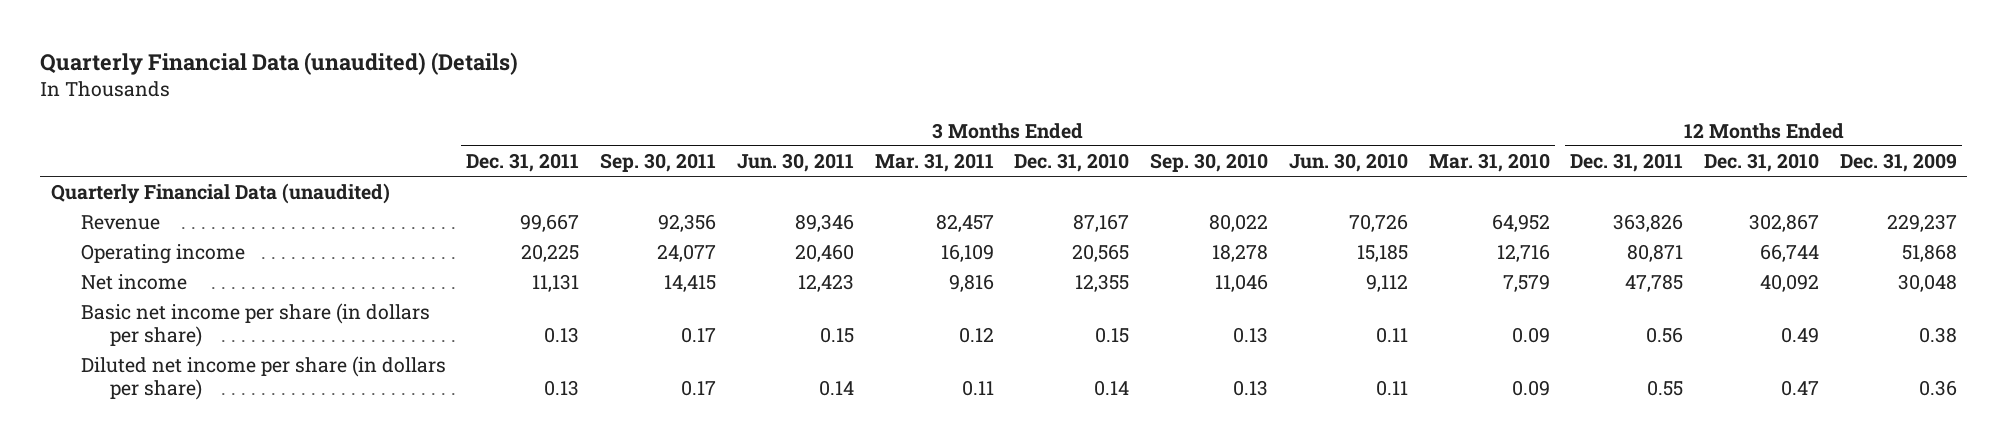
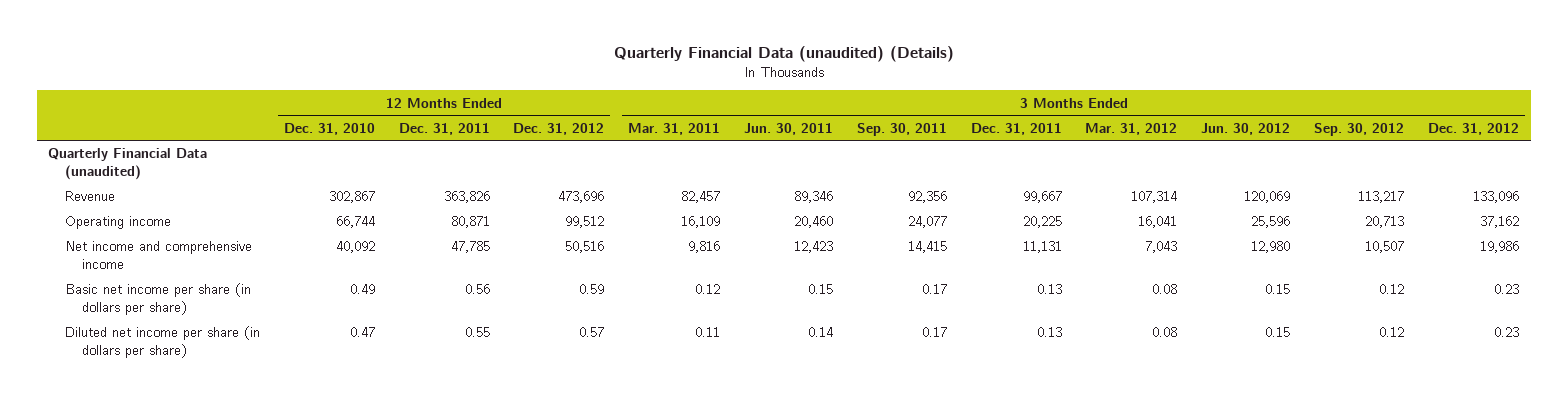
[1014,152,1130,172] Dec. 31, 2010 -> none
[1150,152,1269,172] Sep. 30, 2010 -> none
[1288,152,1408,172] Jun. 30, 2010 -> none
[1428,152,1550,172] Mar. 31, 2010 -> none
[1839,152,1957,172] Dec. 31, 2009 -> none
none -> [513,122,605,135] Dec. 31, 2012
none -> [1085,122,1178,135] Mar. 31, 2012
none -> [1201,122,1291,135] Jun. 30, 2012
none -> [1314,122,1405,136] Sep. 30, 2012
none -> [1427,122,1519,135] Dec. 31, 2012
[80,274,187,291] Net income -> [65,241,253,269] Net income and comprehensive income

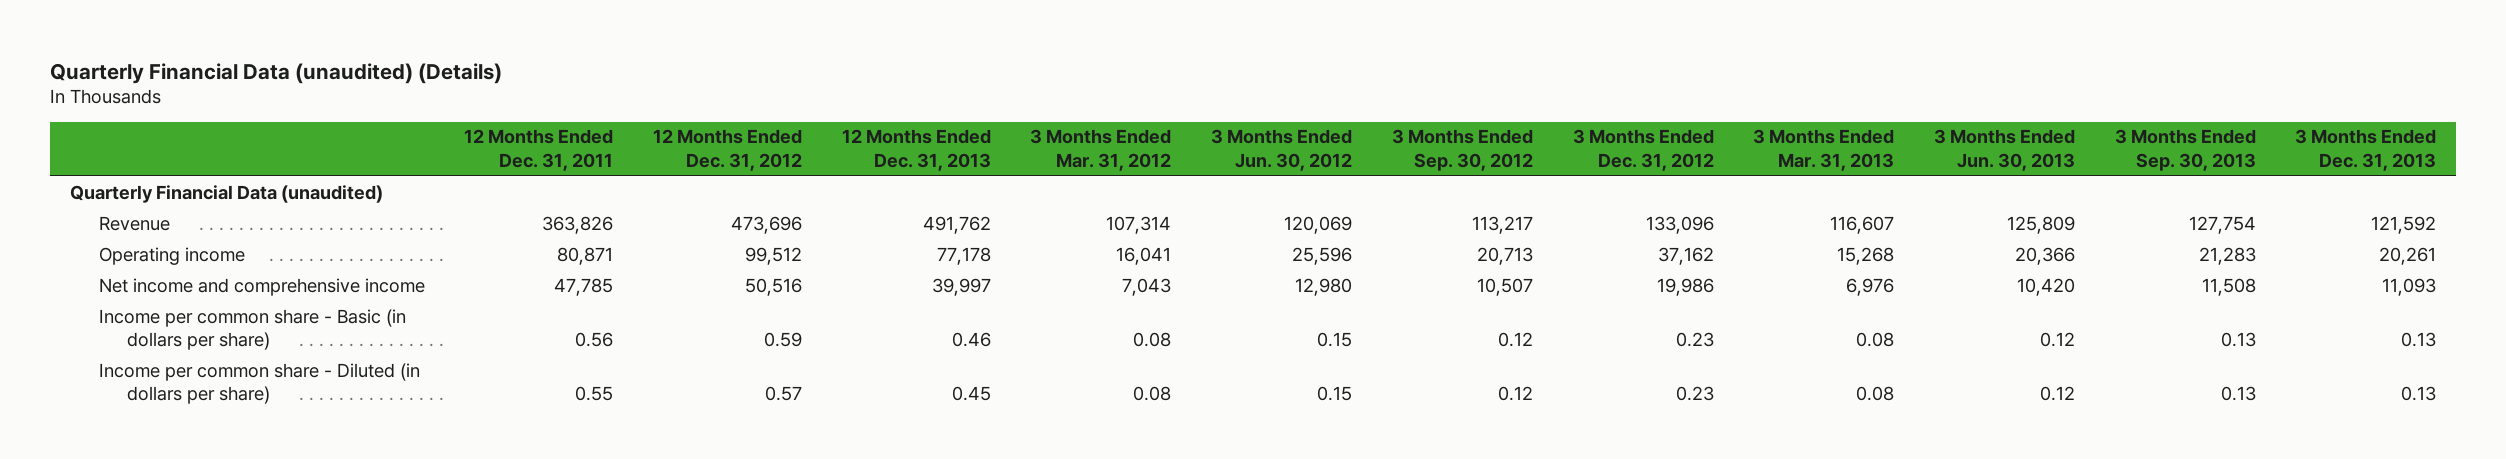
[283,122,375,135] Dec. 31, 2010 -> none
[628,122,721,135] Mar. 31, 2011 -> none
[744,122,834,135] Jun. 30, 2011 -> none
[856,122,947,136] Sep. 30, 2011 -> none
[970,122,1062,135] Dec. 31, 2011 -> none
none -> [841,129,991,171] 12 Months Ended Dec. 31, 2013
none -> [1753,129,1895,171] 3 Months Ended Mar. 31, 2013
none -> [1933,129,2075,171] 3 Months Ended Jun. 30, 2013
none -> [2114,129,2256,171] 3 Months Ended Sep. 30, 2013
none -> [2295,129,2437,171] 3 Months Ended Dec. 31, 2013
[65,283,252,315] Basic net income per share (in dollars per share) -> [98,308,406,351] Income per common share - Basic (in dollars per share)
[65,326,261,358] Diluted net income per share (in dollars per share) -> [98,362,420,405] Income per common share - Diluted (in dollars per share)

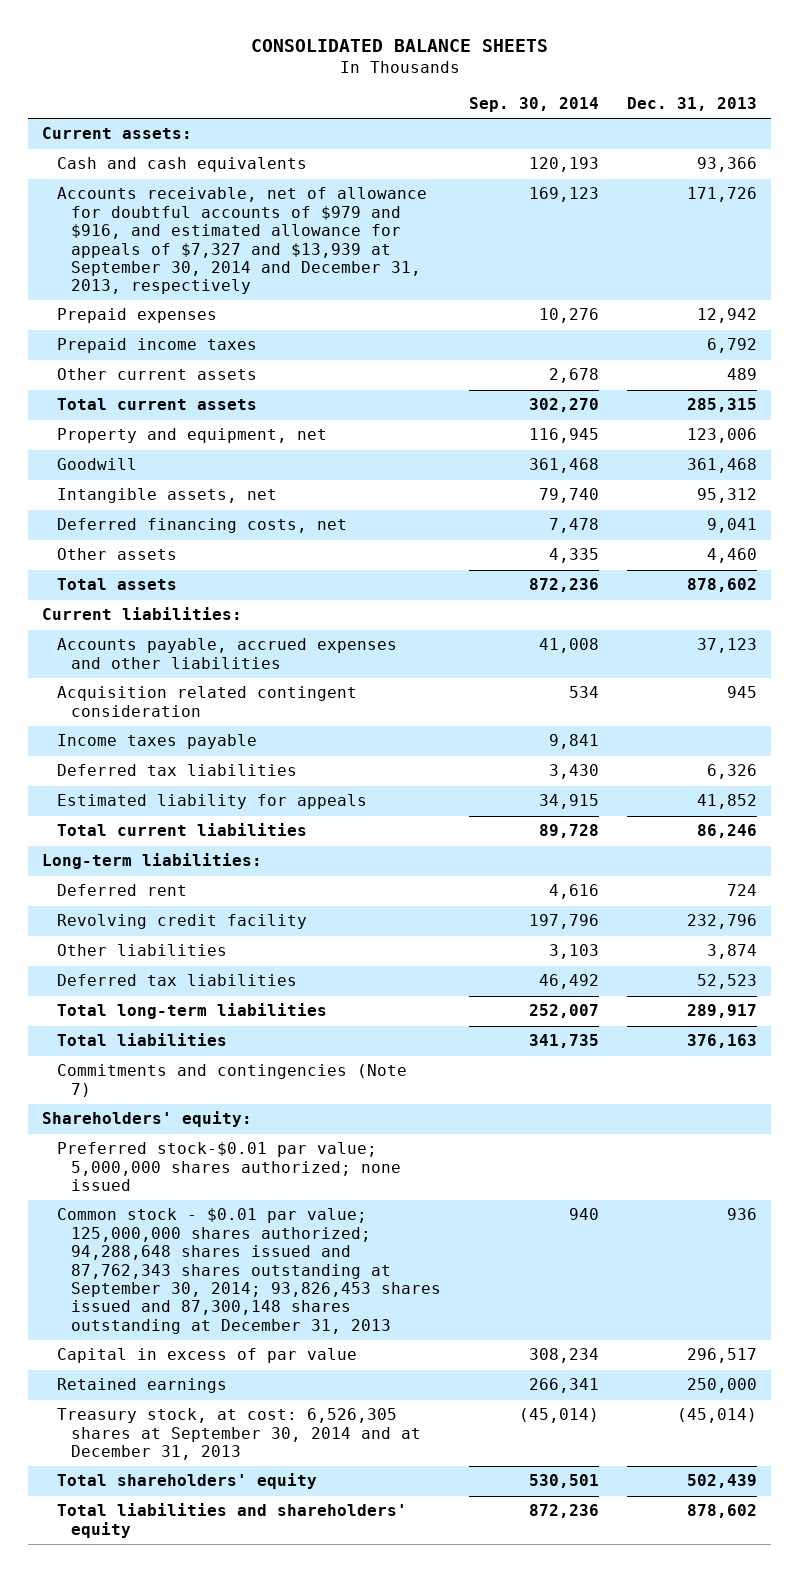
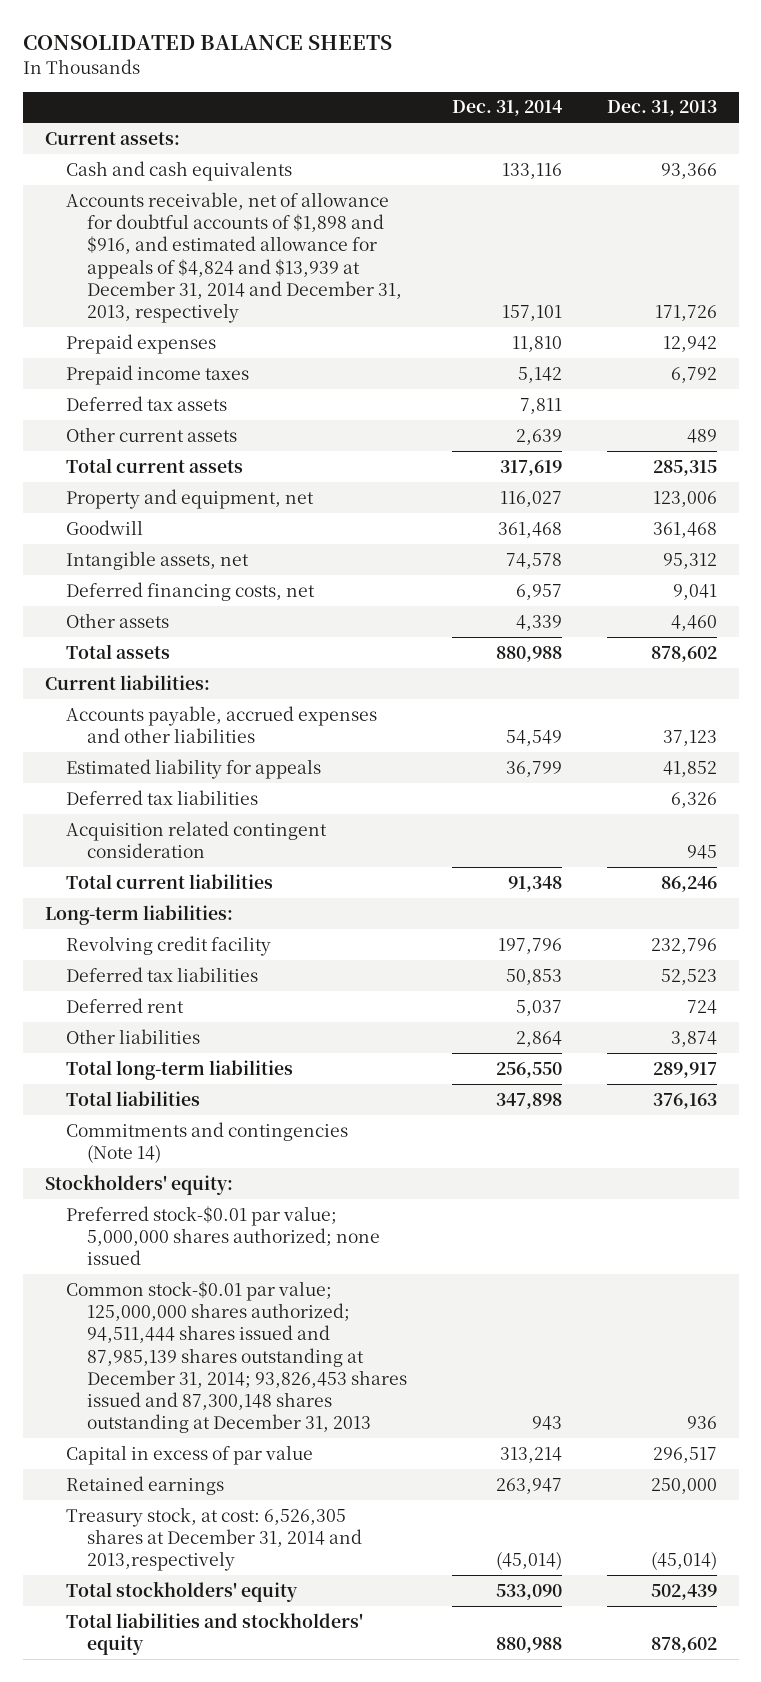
[468,97,599,113] Sep. 30, 2014 -> none
none -> [451,100,562,117] Dec. 31, 2014
[56,187,427,295] Accounts receivable, net of allowance for doubtful accounts of $979 and $916, and estimated allowance for appeals of $7,327 and $13,939 at September 30, 2014 and December 31, 2013, respectively -> [65,191,403,323] Accounts receivable, net of allowance for doubtful accounts of $1,898 and $916, and estimated allowance for appeals of $4,824 and $13,939 at December 31, 2014 and December 31, 2013, respectively
none -> [65,395,227,411] Deferred tax assets
[56,734,257,750] Income taxes payable -> none
[56,764,297,777] Deferred tax liabilities -> [65,789,258,805] Deferred tax liabilities
[56,686,357,717] Acquisition related contingent consideration -> [65,820,327,859] Acquisition related contingent consideration
[56,884,187,897] Deferred rent -> [65,997,184,1013] Deferred rent
[56,944,227,957] Other liabilities -> [65,1028,200,1044] Other liabilities
[56,1064,407,1097] Commitments and contingencies (Note 7) -> [65,1121,348,1164] Commitments and contingencies (Note 14)
[42,1111,253,1128] Shareholders' equity: -> [44,1173,233,1195] Stockholders' equity:
[56,1208,441,1334] Common stock - $0.01 par value; 125,000,000 shares authorized; 94,288,648 shares issued and 87,762,343 shares outstanding at September 30, 2014; 93,826,453 shares issued and 87,300,148 shares outstanding at December 31, 2013 -> [65,1280,408,1434] Common stock-$0.01 par value; 125,000,000 shares authorized; 94,511,444 shares issued and 87,985,139 shares outstanding at December 31, 2014; 93,826,453 shares issued and 87,300,148 shares outstanding at December 31, 2013
[56,1408,421,1461] Treasury stock, at cost: 6,526,305 shares at September 30, 2014 and at December 31, 2013 -> [65,1506,363,1572] Treasury stock, at cost: 6,526,305 shares at December 31, 2014 and 2013,respectively
[56,1473,317,1490] Total shareholders' equity -> [65,1580,298,1602] Total stockholders' equity
[56,1503,407,1538] Total liabilities and shareholders' equity -> [65,1611,363,1656] Total liabilities and stockholders' equity

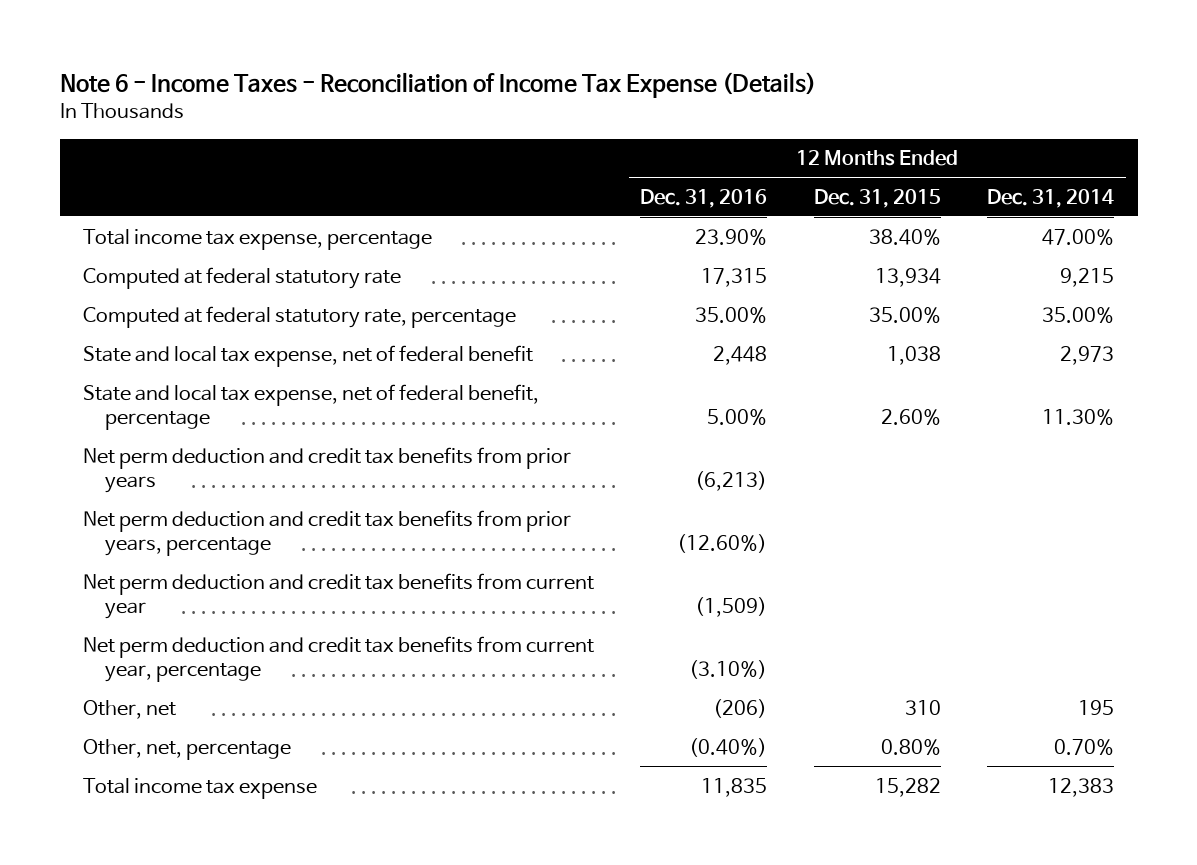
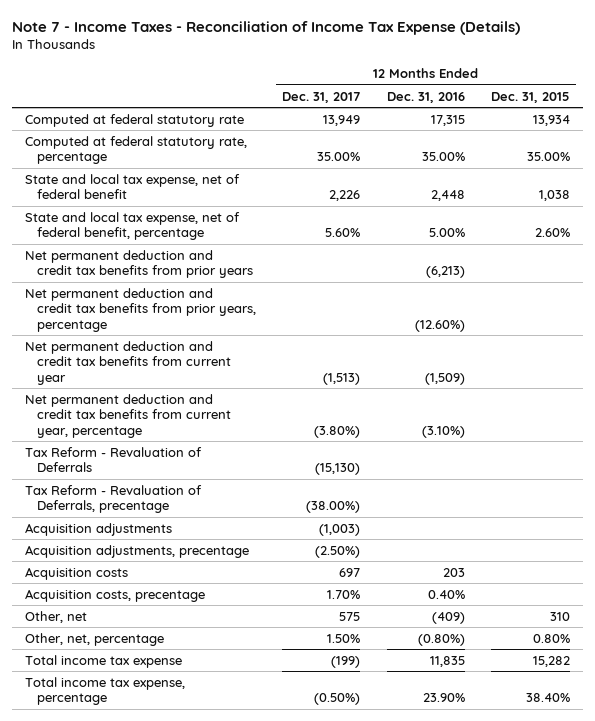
[59,72,816,99] Note 6 - Income Taxes - Reconciliation of Income Tax Expense (Details) -> [12,21,521,36] Note 7 - Income Taxes - Reconciliation of Income Tax Expense (Details)
[987,188,1115,208] Dec. 31, 2014 -> none
none -> [282,91,361,103] Dec. 31, 2017
[82,446,571,493] Net perm deduction and credit tax benefits from prior years -> [25,249,254,279] Net permanent deduction and credit tax benefits from prior years
[82,509,571,556] Net perm deduction and credit tax benefits from prior years, percentage -> [25,287,257,332] Net permanent deduction and credit tax benefits from prior years, percentage
[82,572,594,619] Net perm deduction and credit tax benefits from current year -> [25,340,232,385] Net permanent deduction and credit tax benefits from current year
[82,635,594,682] Net perm deduction and credit tax benefits from current year, percentage -> [25,393,232,438] Net permanent deduction and credit tax benefits from current year, percentage
none -> [25,446,203,473] Tax Reform - Revaluation of Deferrals
none -> [25,484,203,514] Tax Reform - Revaluation of Deferrals, precentage
none -> [25,522,173,536] Acquisition adjustments
none -> [25,544,250,558] Acquisition adjustments, precentage
none -> [25,566,129,580] Acquisition costs
none -> [25,588,206,602] Acquisition costs, precentage
[713,698,768,718] (206) -> [431,611,465,624] (409)
[689,737,768,757] (0.40%) -> [417,633,465,646] (0.80%)
[82,228,432,250] Total income tax expense, percentage -> [25,676,186,706] Total income tax expense, percentage

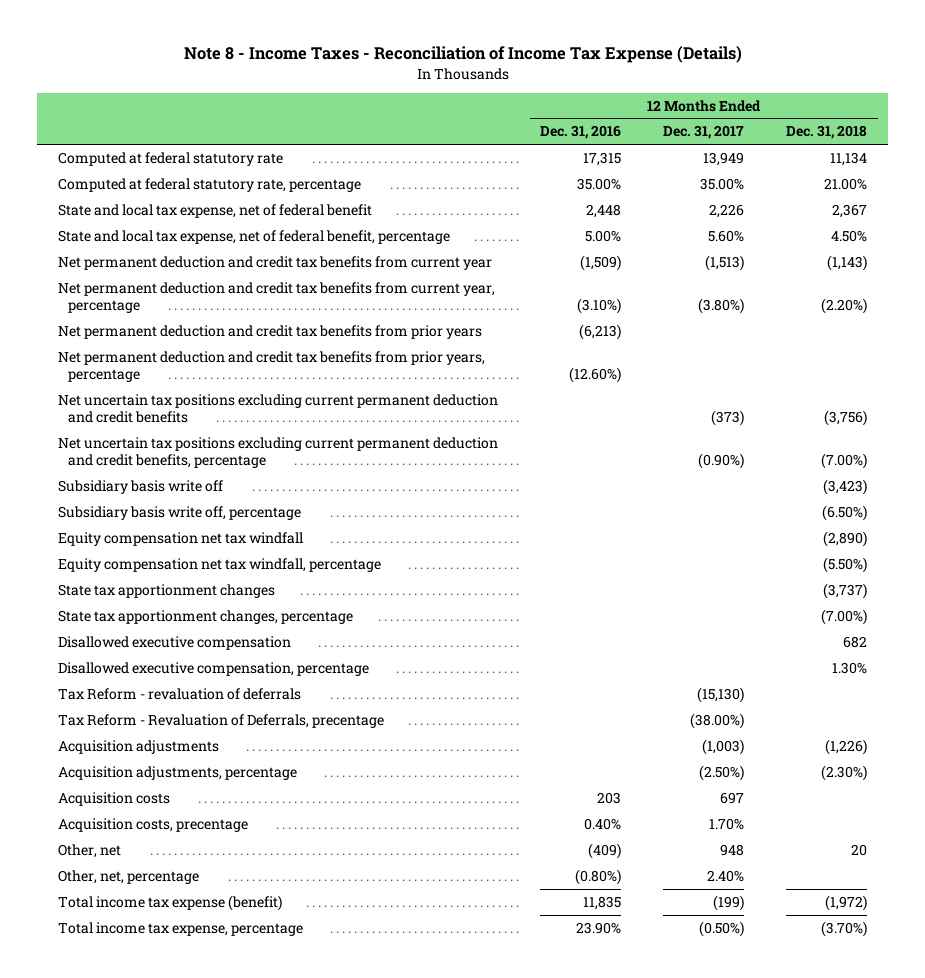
[12,21,521,36] Note 7 - Income Taxes - Reconciliation of Income Tax Expense (Details) -> [183,46,742,64] Note 8 - Income Taxes - Reconciliation of Income Tax Expense (Details)
[490,91,570,103] Dec. 31, 2015 -> none
none -> [786,125,868,140] Dec. 31, 2018
[25,249,254,279] Net permanent deduction and credit tax benefits from prior years -> [58,324,483,339] Net permanent deduction and credit tax benefits from prior years
[25,287,257,332] Net permanent deduction and credit tax benefits from prior years, percentage -> [58,350,486,383] Net permanent deduction and credit tax benefits from prior years, percentage
none -> [58,393,499,424] Net uncertain tax positions excluding current permanent deduction and credit benefits
none -> [58,436,499,469] Net uncertain tax positions excluding current permanent deduction and credit benefits, percentage
none -> [58,479,224,494] Subsidiary basis write off
none -> [58,505,302,520] Subsidiary basis write off, percentage
none -> [58,531,304,546] Equity compensation net tax windfall
none -> [58,557,382,572] Equity compensation net tax windfall, percentage
none -> [58,583,276,598] State tax apportionment changes
none -> [58,609,354,624] State tax apportionment changes, percentage
none -> [58,635,292,650] Disallowed executive compensation
none -> [58,661,370,676] Disallowed executive compensation, percentage
[25,446,203,473] Tax Reform - Revaluation of Deferrals -> [58,687,302,700] Tax Reform - revaluation of deferrals
[25,544,250,558] Acquisition adjustments, precentage -> [58,765,298,780] Acquisition adjustments, percentage
[339,611,361,621] 575 -> [720,843,745,856] 948
[327,633,361,643] 1.50% -> [707,869,745,882] 2.40%
[25,654,183,668] Total income tax expense -> [58,894,283,911] Total income tax expense (benefit)

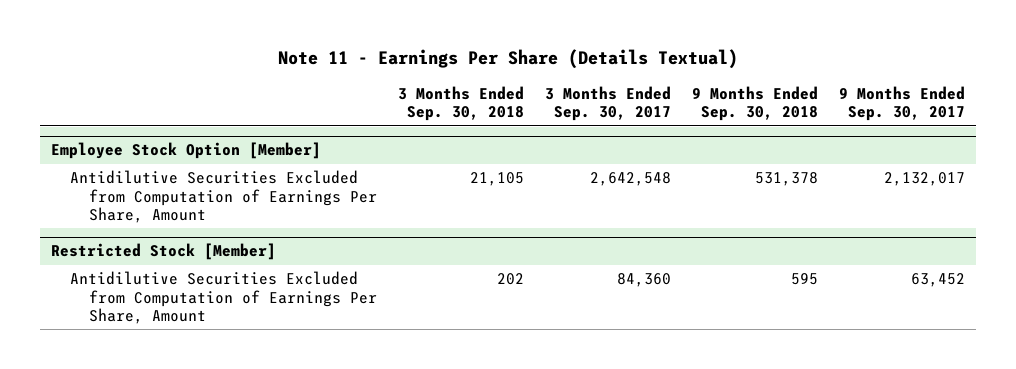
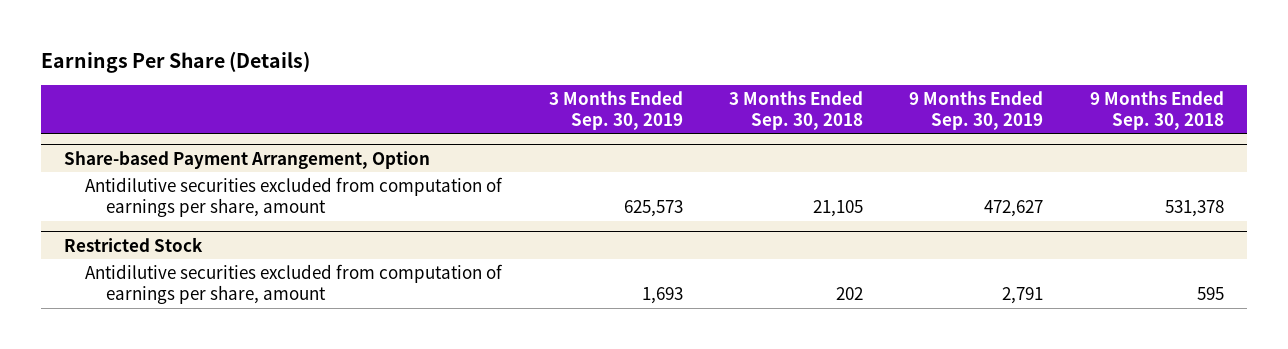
[277,49,738,70] Note 11 - Earnings Per Share (Details Textual) -> [41,50,311,73] Earnings Per Share (Details)
[545,85,672,122] 3 Months Ended Sep. 30, 2017 -> none
[839,85,966,122] 9 Months Ended Sep. 30, 2017 -> none
none -> [548,90,683,130] 3 Months Ended Sep. 30, 2019
none -> [909,90,1044,130] 9 Months Ended Sep. 30, 2019
[50,142,321,160] Employee Stock Option [Member] -> [64,150,431,169] Share-based Payment Arrangement, Option
[70,170,378,224] Antidilutive Securities Excluded from Computation of Earnings Per Share, Amount -> [85,177,504,217] Antidilutive securities excluded from computation of earnings per share, amount
[50,243,276,261] Restricted Stock [Member] -> [64,236,204,252] Restricted Stock
[70,271,378,325] Antidilutive Securities Excluded from Computation of Earnings Per Share, Amount -> [85,264,504,304] Antidilutive securities excluded from computation of earnings per share, amount

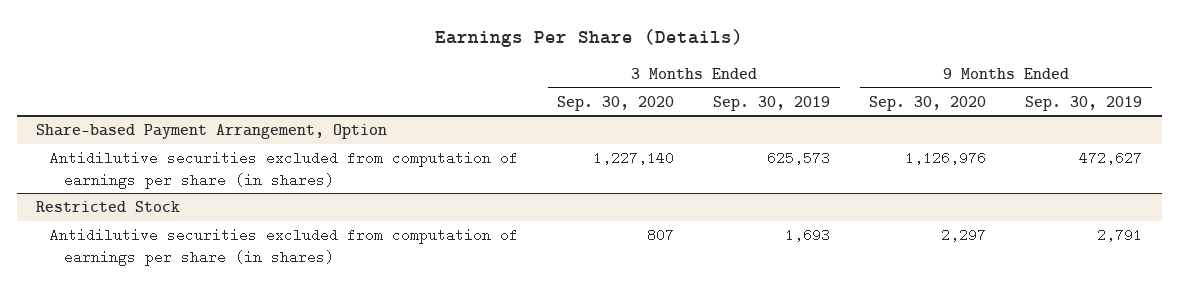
[729,90,864,130] 3 Months Ended Sep. 30, 2018 -> none
[1089,90,1224,130] 9 Months Ended Sep. 30, 2018 -> none
none -> [557,95,675,111] Sep. 30, 2020
none -> [869,95,987,111] Sep. 30, 2020
[85,177,504,217] Antidilutive securities excluded from computation of earnings per share, amount -> [50,150,519,189] Antidilutive securities excluded from computation of earnings per share (in shares)
[85,264,504,304] Antidilutive securities excluded from computation of earnings per share, amount -> [50,227,519,266] Antidilutive securities excluded from computation of earnings per share (in shares)

